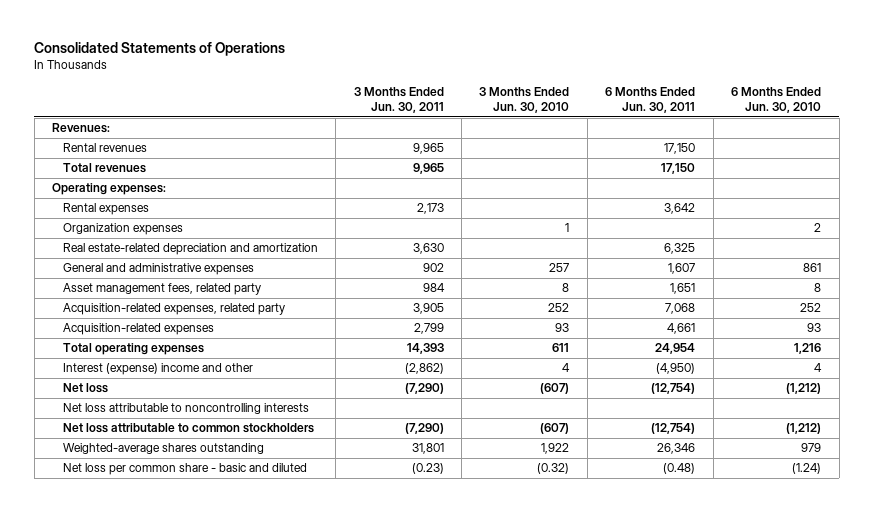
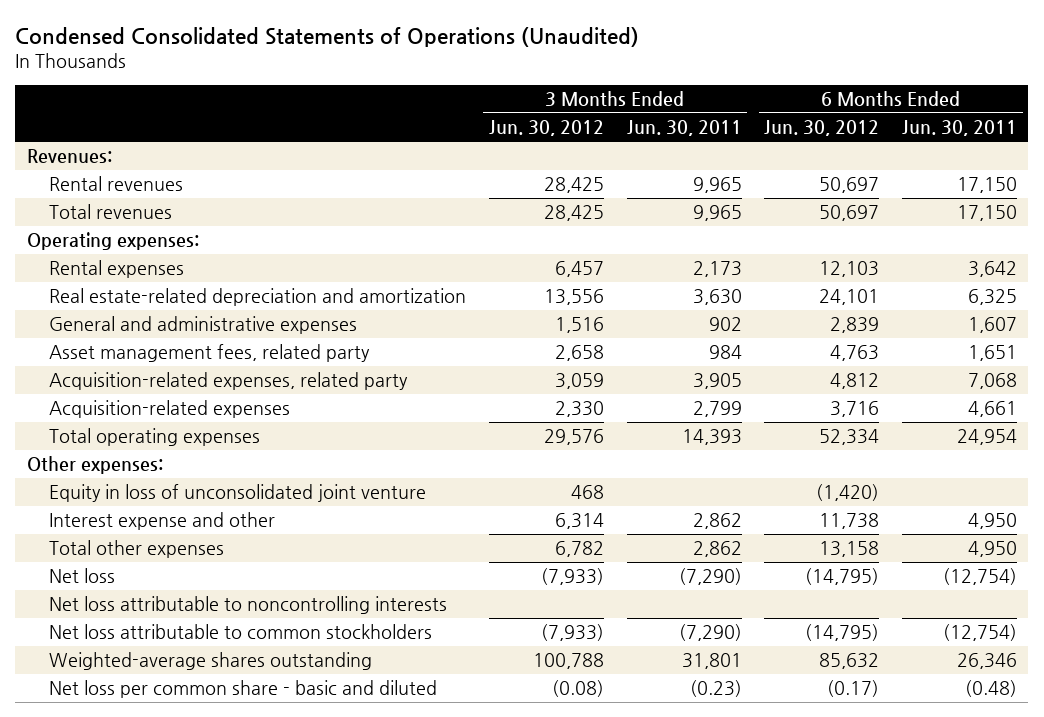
[34,42,286,57] Consolidated Statements of Operations -> [15,26,640,47] Condensed Consolidated Statements of Operations (Unaudited)
[479,86,570,114] 3 Months Ended Jun. 30, 2010 -> none
[731,86,822,114] 6 Months Ended Jun. 30, 2010 -> none
none -> [488,120,604,137] Jun. 30, 2012
none -> [764,120,880,137] Jun. 30, 2012
[62,223,183,236] Organization expenses -> none
none -> [26,456,163,475] Other expenses:
none -> [49,484,427,503] Equity in loss of unconsolidated joint venture
[62,363,253,376] Interest (expense) income and other -> [49,512,276,531] Interest expense and other
[404,363,444,375] (2,862) -> [692,513,742,530] 2,862
[656,363,696,375] (4,950) -> [967,513,1017,530] 4,950
none -> [49,540,225,559] Total other expenses

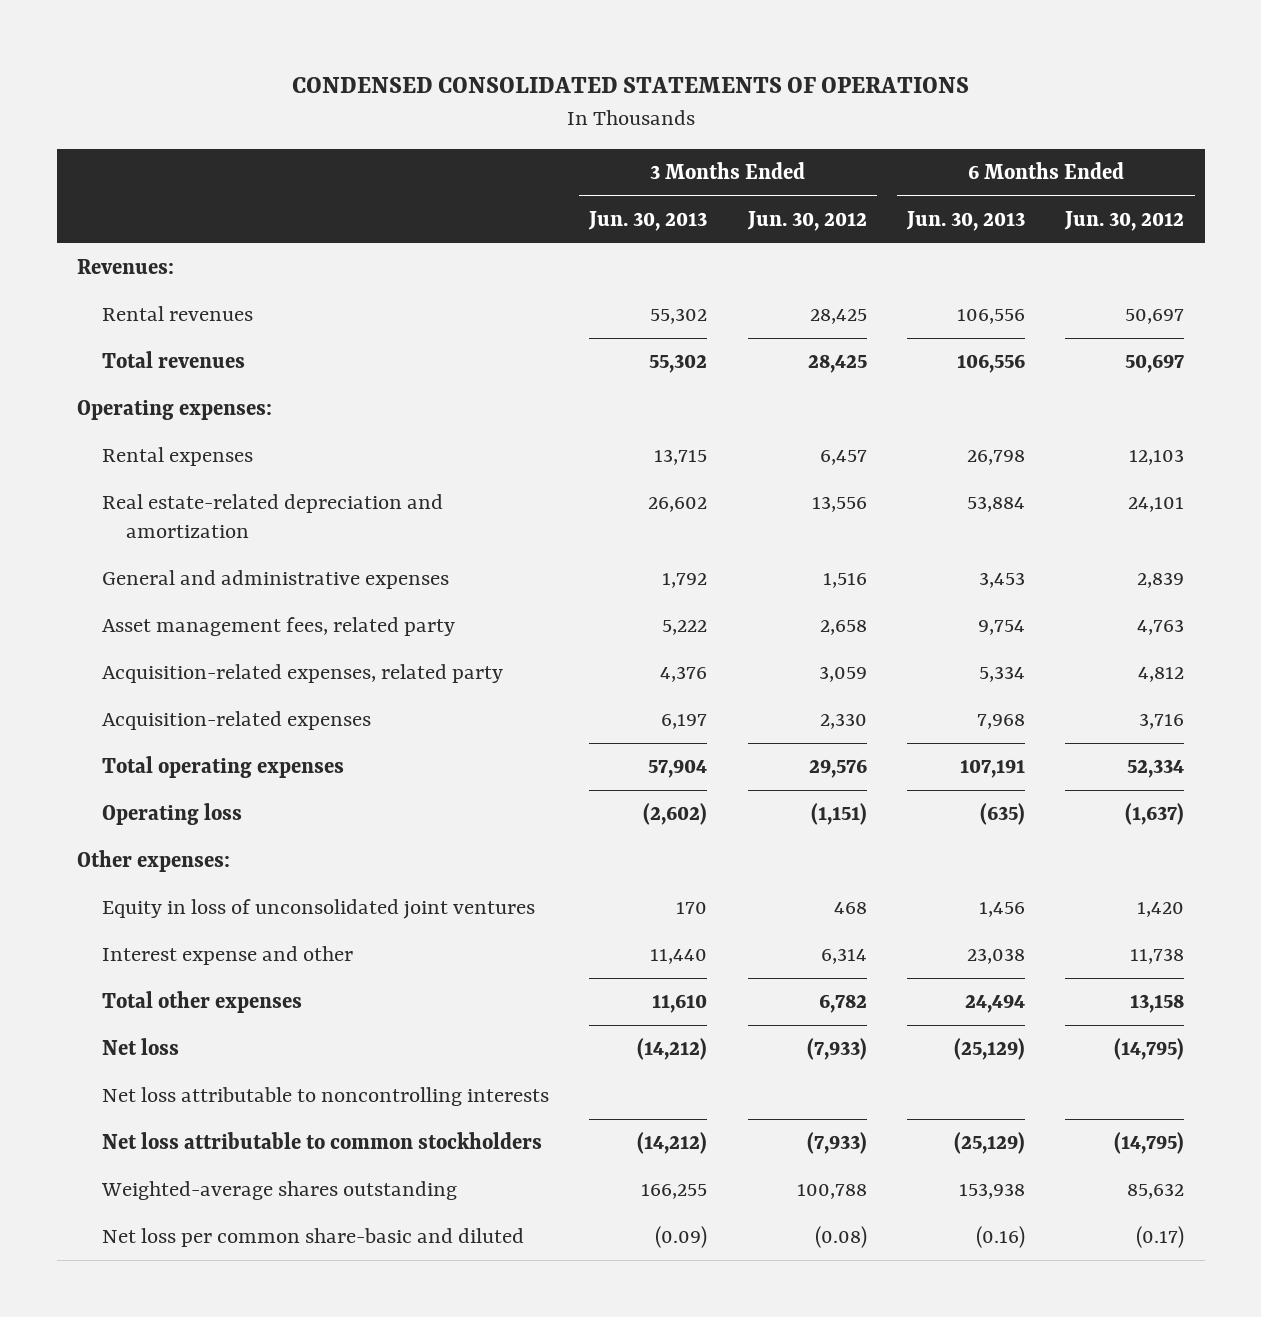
[15,26,640,47] Condensed Consolidated Statements of Operations (Unaudited) -> [291,77,969,94] CONDENSED CONSOLIDATED STATEMENTS OF OPERATIONS
[626,120,742,137] Jun. 30, 2011 -> none
[901,120,1017,137] Jun. 30, 2011 -> none
none -> [588,210,708,231] Jun. 30, 2013
none -> [905,210,1025,231] Jun. 30, 2013
none -> [101,803,242,826] Operating loss
[49,484,427,503] Equity in loss of unconsolidated joint venture -> [101,899,535,920] Equity in loss of unconsolidated joint ventures
[816,484,880,502] (1,420) -> [1137,902,1185,918] 1,420
[49,680,438,699] Net loss per common share - basic and diluted -> [101,1228,524,1248] Net loss per common share-basic and diluted

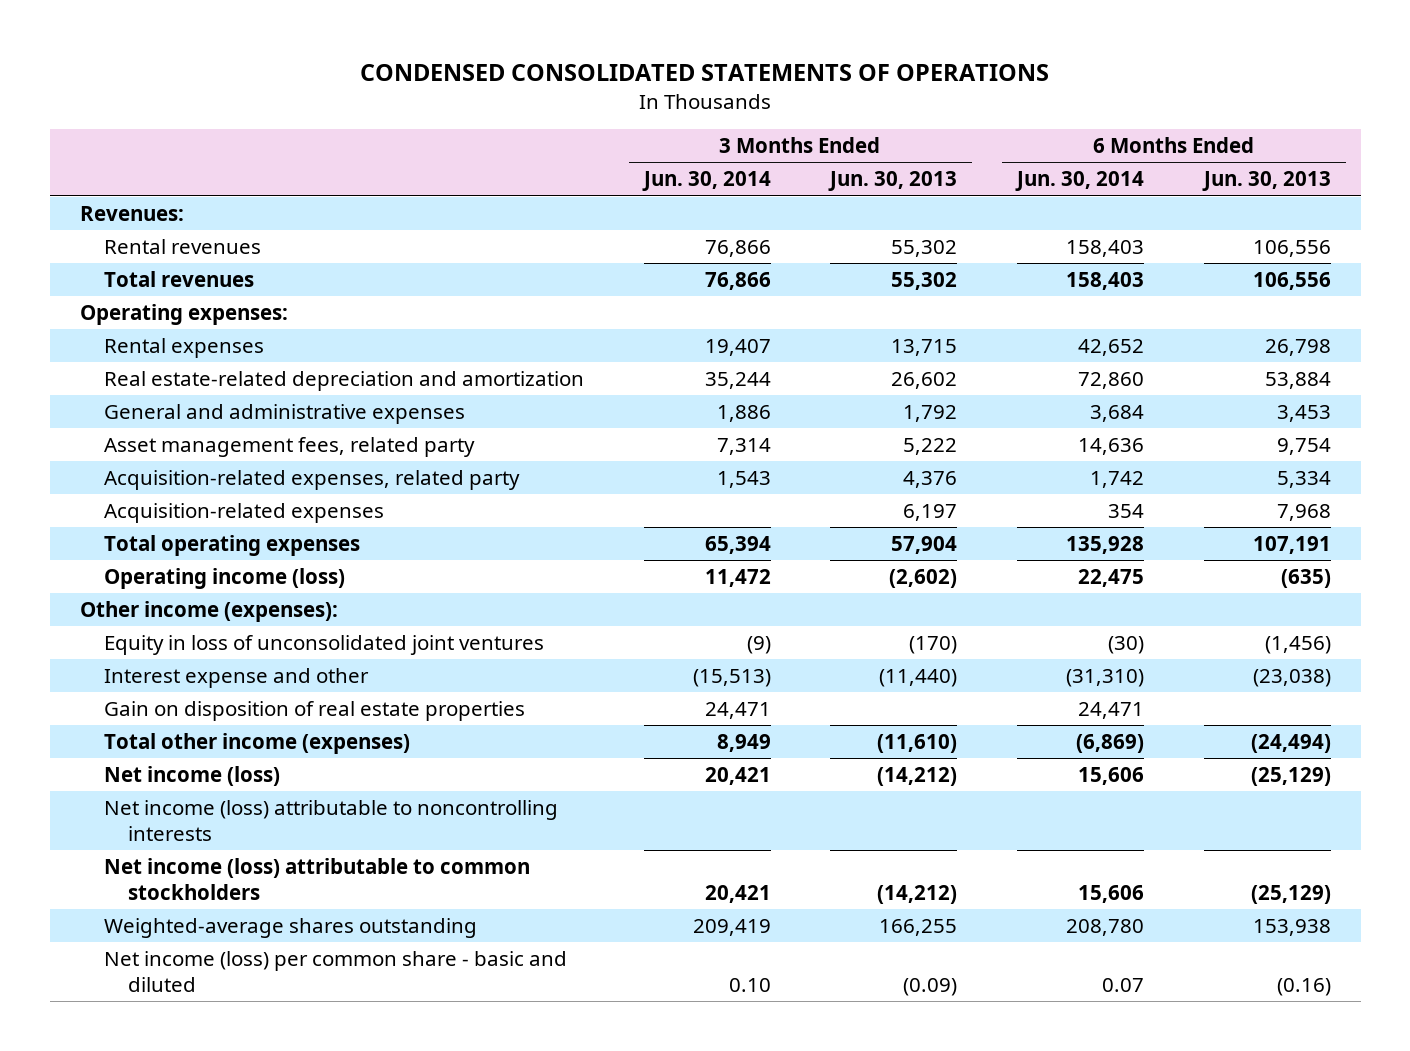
[746,210,867,231] Jun. 30, 2012 -> none
[1064,210,1185,231] Jun. 30, 2012 -> none
none -> [641,171,771,192] Jun. 30, 2014
none -> [1015,171,1145,192] Jun. 30, 2014
[101,803,242,826] Operating loss -> [103,567,345,589] Operating income (loss)
[76,850,230,873] Other expenses: -> [79,600,338,622] Other income (expenses):
[676,902,708,915] 170 -> [909,635,958,654] (170)
[978,902,1025,918] 1,456 -> [1264,635,1331,654] (1,456)
[650,949,708,965] 11,440 -> [879,668,958,687] (11,440)
[966,948,1025,965] 23,038 -> [1252,668,1331,687] (23,038)
none -> [103,700,525,721] Gain on disposition of real estate properties
[101,991,302,1014] Total other expenses -> [103,732,410,754] Total other income (expenses)
[652,994,708,1014] 11,610 -> [877,733,958,753] (11,610)
[964,994,1025,1014] 24,494 -> [1250,733,1331,753] (24,494)
[101,1038,179,1056] Net loss -> [103,765,280,786] Net income (loss)
[101,1087,549,1107] Net loss attributable to noncontrolling interests -> [103,799,558,841] Net income (loss) attributable to noncontrolling interests
[101,1132,542,1150] Net loss attributable to common stockholders -> [103,857,530,900] Net income (loss) attributable to common stockholders
[101,1228,524,1248] Net loss per common share-basic and diluted -> [103,950,567,992] Net income (loss) per common share - basic and diluted

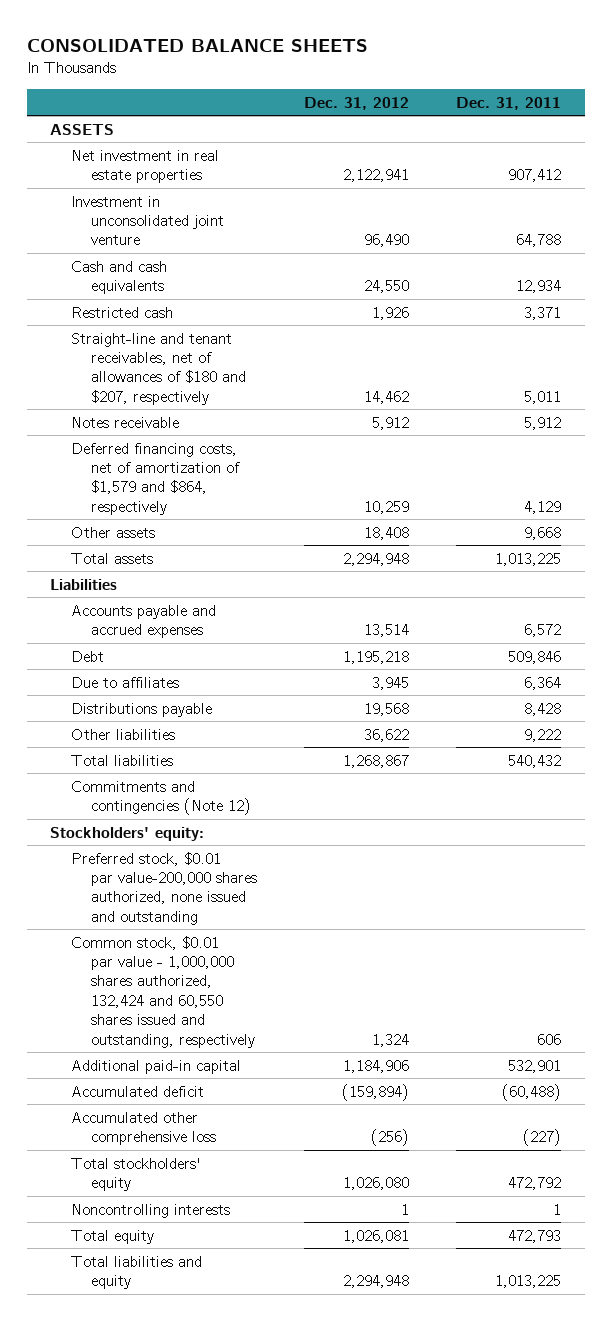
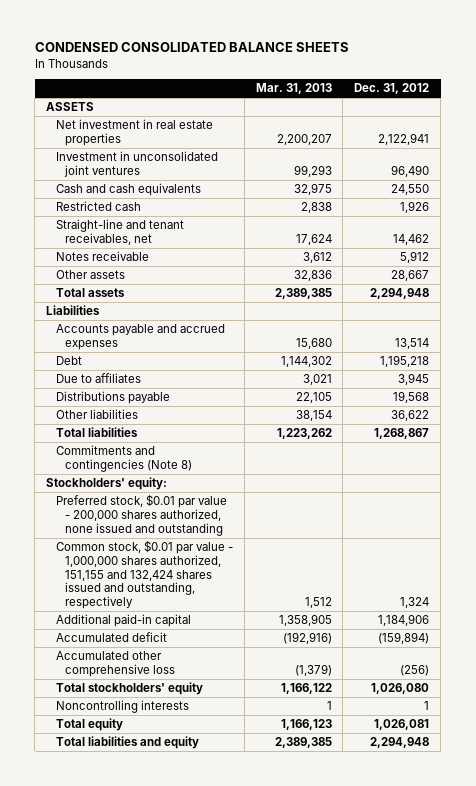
[26,38,368,52] CONSOLIDATED BALANCE SHEETS -> [34,42,349,53] CONDENSED CONSOLIDATED BALANCE SHEETS
[456,96,562,110] Dec. 31, 2011 -> none
none -> [255,83,332,95] Mar. 31, 2013
[70,195,225,246] Investment in unconsolidated joint venture -> [55,151,218,177] Investment in unconsolidated joint ventures
[70,332,247,405] Straight-line and tenant receivables, net of allowances of $180 and $207, respectively -> [55,219,184,245] Straight-line and tenant receivables, net
[70,442,241,515] Deferred financing costs, net of amortization of $1,579 and $864, respectively -> none
[364,526,410,540] 18,408 -> [391,270,430,282] 28,667
[70,780,252,816] Commitments and contingencies (Note 12) -> [55,445,193,472] Commitments and contingencies (Note 8)
[70,851,258,925] Preferred stock, $0.01 par value-200,000 shares authorized, none issued and outstanding -> [55,494,227,536] Preferred stock, $0.01 par value - 200,000 shares authorized, none issued and outstanding
[70,935,256,1048] Common stock, $0.01 par value - 1,000,000 shares authorized, 132,424 and 60,550 shares issued and outstanding, respectively -> [55,540,233,609] Common stock, $0.01 par value - 1,000,000 shares authorized, 151,155 and 132,424 shares issued and outstanding, respectively

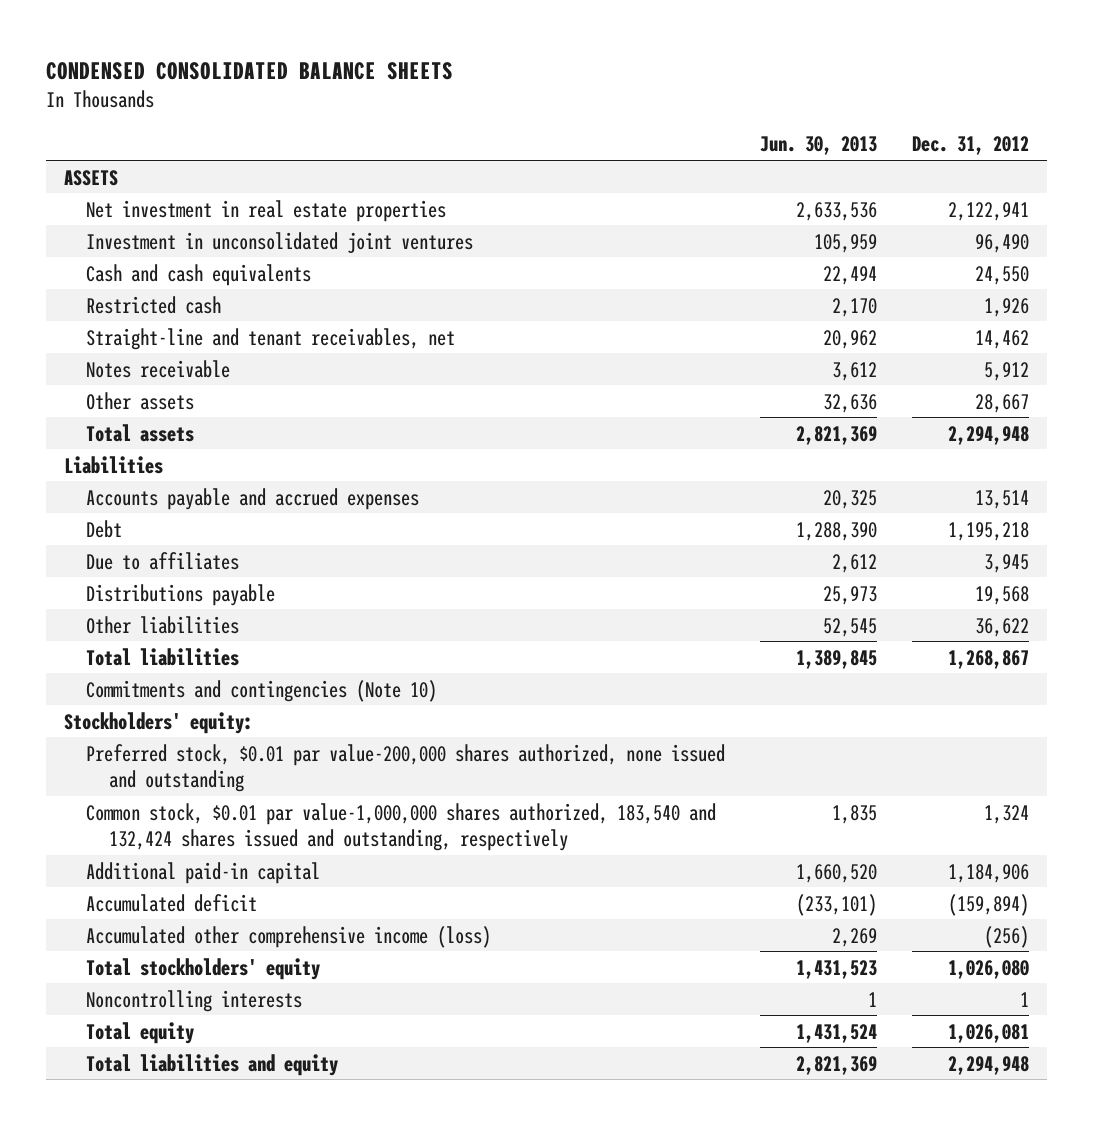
[255,83,332,95] Mar. 31, 2013 -> none
none -> [760,136,878,156] Jun. 30, 2013
[55,445,193,472] Commitments and contingencies (Note 8) -> [86,679,438,702] Commitments and contingencies (Note 10)
[55,494,227,536] Preferred stock, $0.01 par value - 200,000 shares authorized, none issued and outstanding -> [86,743,726,793] Preferred stock, $0.01 par value-200,000 shares authorized, none issued and outstanding
[55,540,233,609] Common stock, $0.01 par value - 1,000,000 shares authorized, 151,155 and 132,424 shares issued and outstanding, respectively -> [86,802,717,852] Common stock, $0.01 par value-1,000,000 shares authorized, 183,540 and 132,424 shares issued and outstanding, respectively
[55,651,176,677] Accumulated other comprehensive loss -> [86,925,492,948] Accumulated other comprehensive income (loss)

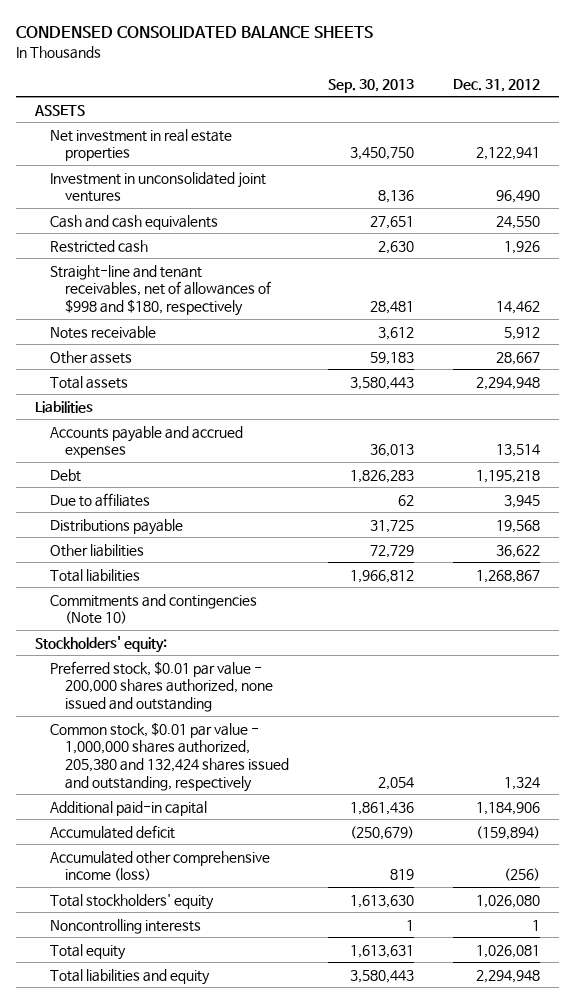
[760,136,878,156] Jun. 30, 2013 -> none
none -> [327,78,414,93] Sep. 30, 2013
[86,327,456,350] Straight-line and tenant receivables, net -> [50,264,272,317] Straight-line and tenant receivables, net of allowances of $998 and $180, respectively
[86,743,726,793] Preferred stock, $0.01 par value-200,000 shares authorized, none issued and outstanding -> [50,660,274,713] Preferred stock, $0.01 par value - 200,000 shares authorized, none issued and outstanding
[86,802,717,852] Common stock, $0.01 par value-1,000,000 shares authorized, 183,540 and 132,424 shares issued and outstanding, respectively -> [50,721,290,792] Common stock, $0.01 par value - 1,000,000 shares authorized, 205,380 and 132,424 shares issued and outstanding, respectively

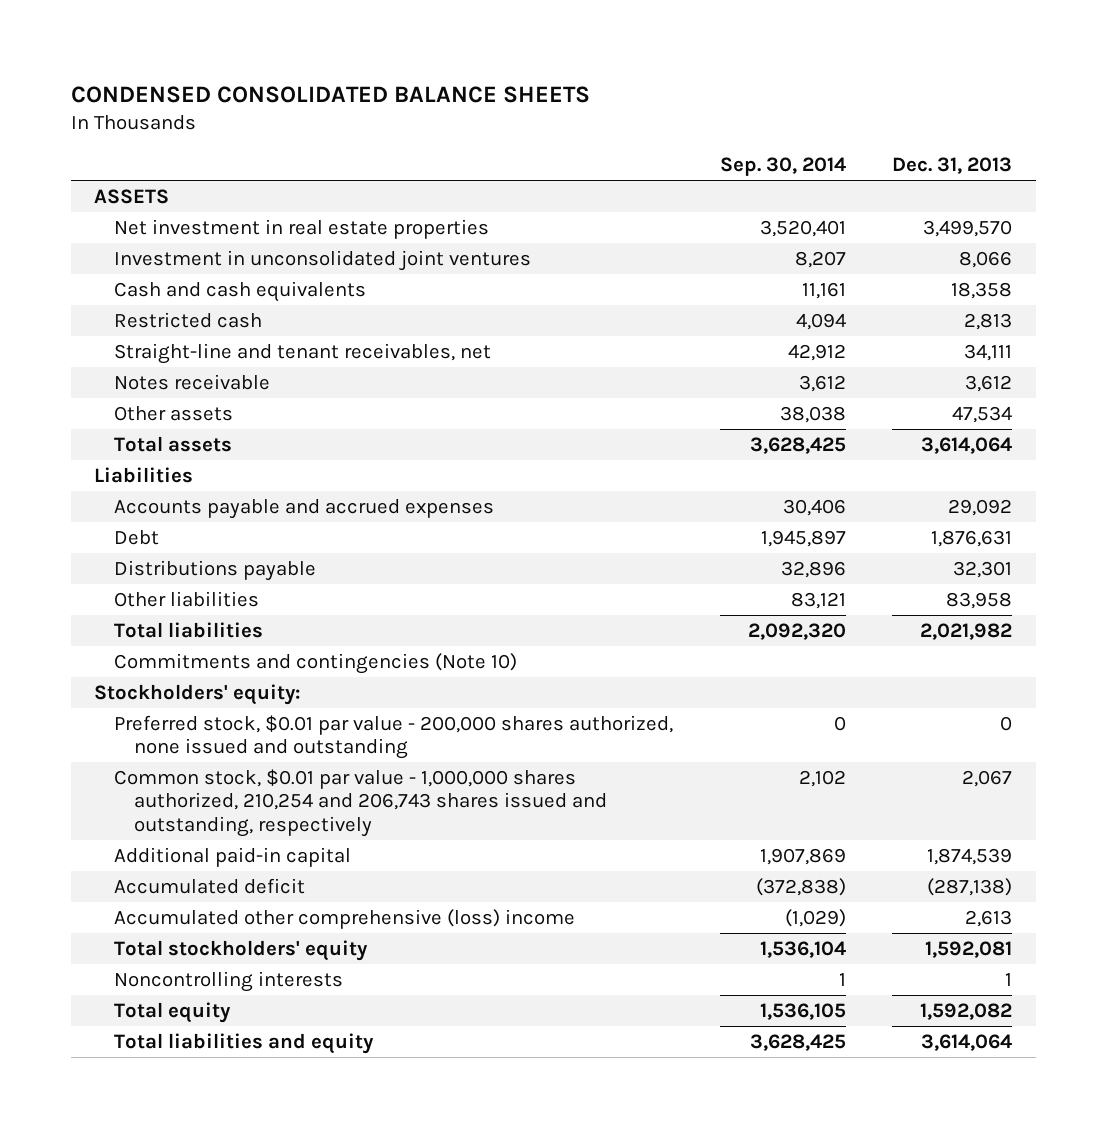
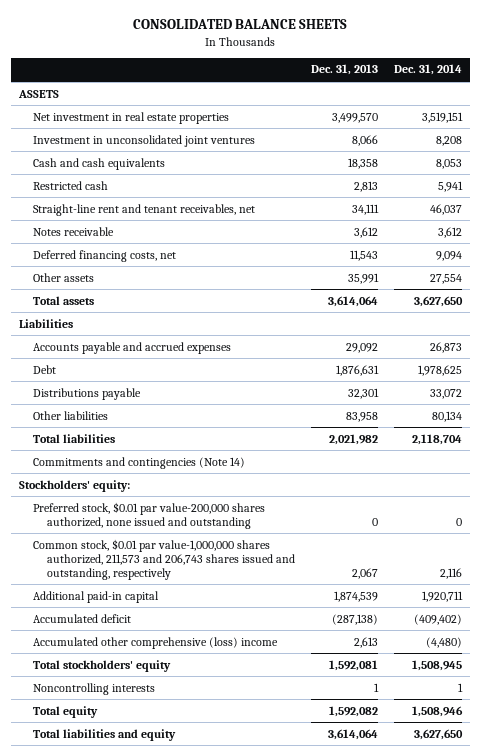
[70,85,590,103] CONDENSED CONSOLIDATED BALANCE SHEETS -> [133,19,348,30] CONSOLIDATED BALANCE SHEETS
[719,157,846,177] Sep. 30, 2014 -> none
none -> [393,64,462,76] Dec. 31, 2014
[113,342,491,364] Straight-line and tenant receivables, net -> [32,203,255,216] Straight-line rent and tenant receivables, net
none -> [32,249,176,262] Deferred financing costs, net
[952,405,1013,423] 47,534 -> [347,272,379,284] 35,991
[113,652,517,674] Commitments and contingencies (Note 10) -> [32,456,245,469] Commitments and contingencies (Note 14)
[113,714,673,760] Preferred stock, $0.01 par value - 200,000 shares authorized, none issued and outstanding -> [32,501,265,529] Preferred stock, $0.01 par value-200,000 shares authorized, none issued and outstanding
[113,768,607,837] Common stock, $0.01 par value - 1,000,000 shares authorized, 210,254 and 206,743 shares issued and outstanding, respectively -> [32,538,295,580] Common stock, $0.01 par value-1,000,000 shares authorized, 211,573 and 206,743 shares issued and outstanding, respectively

